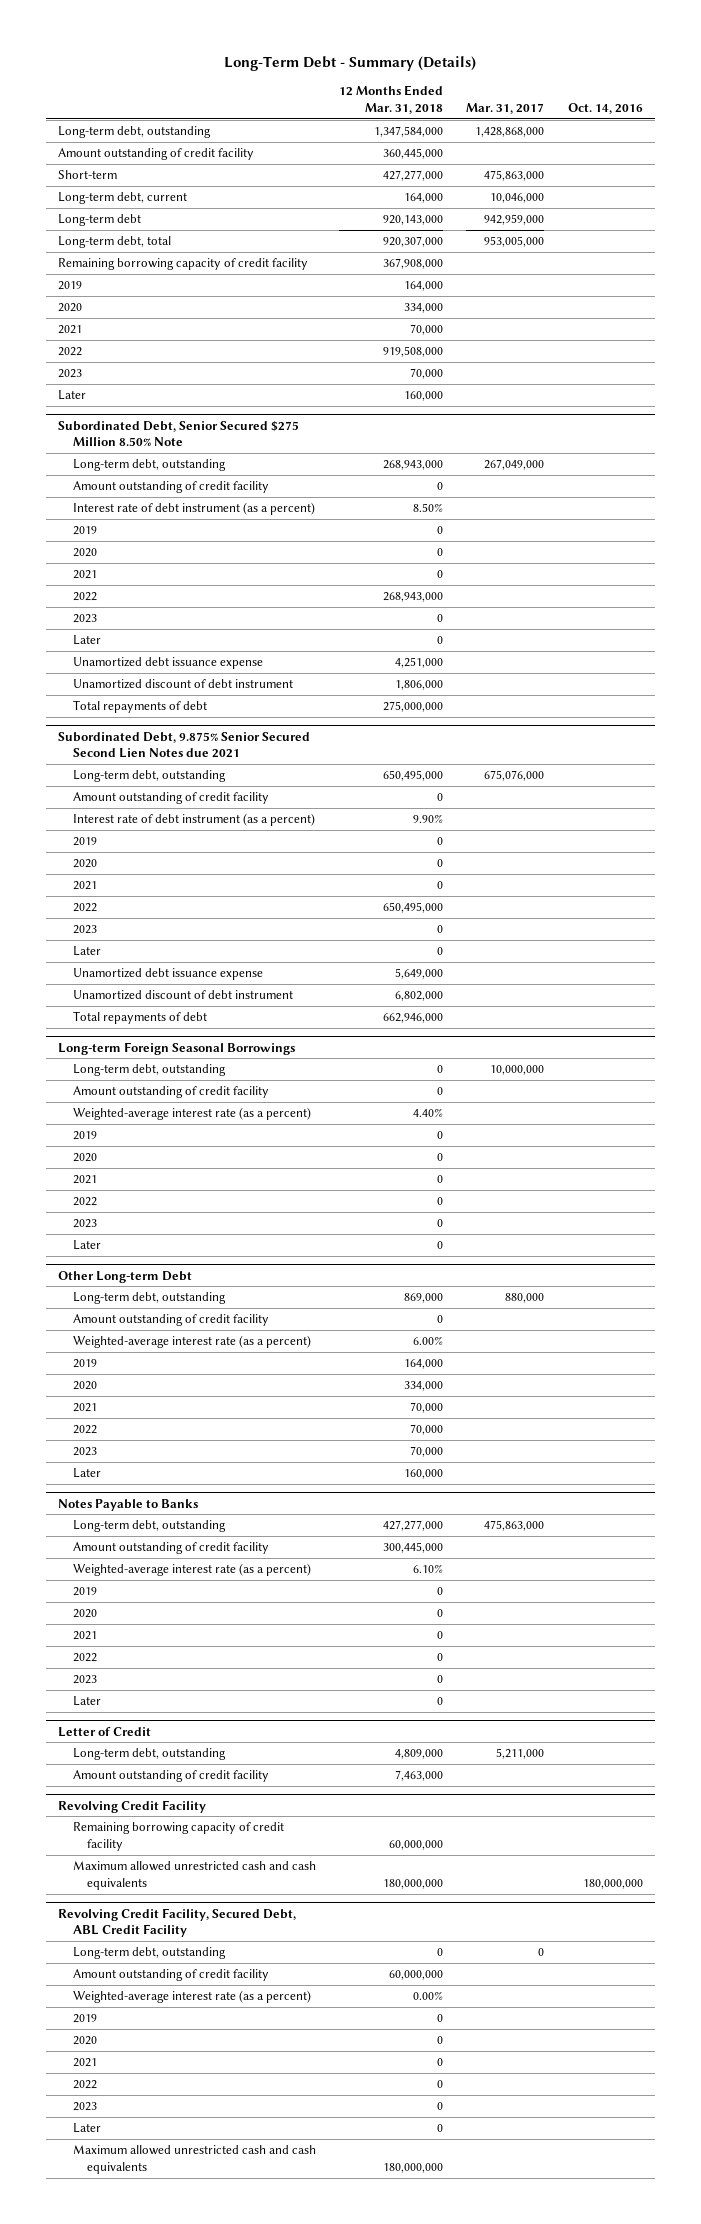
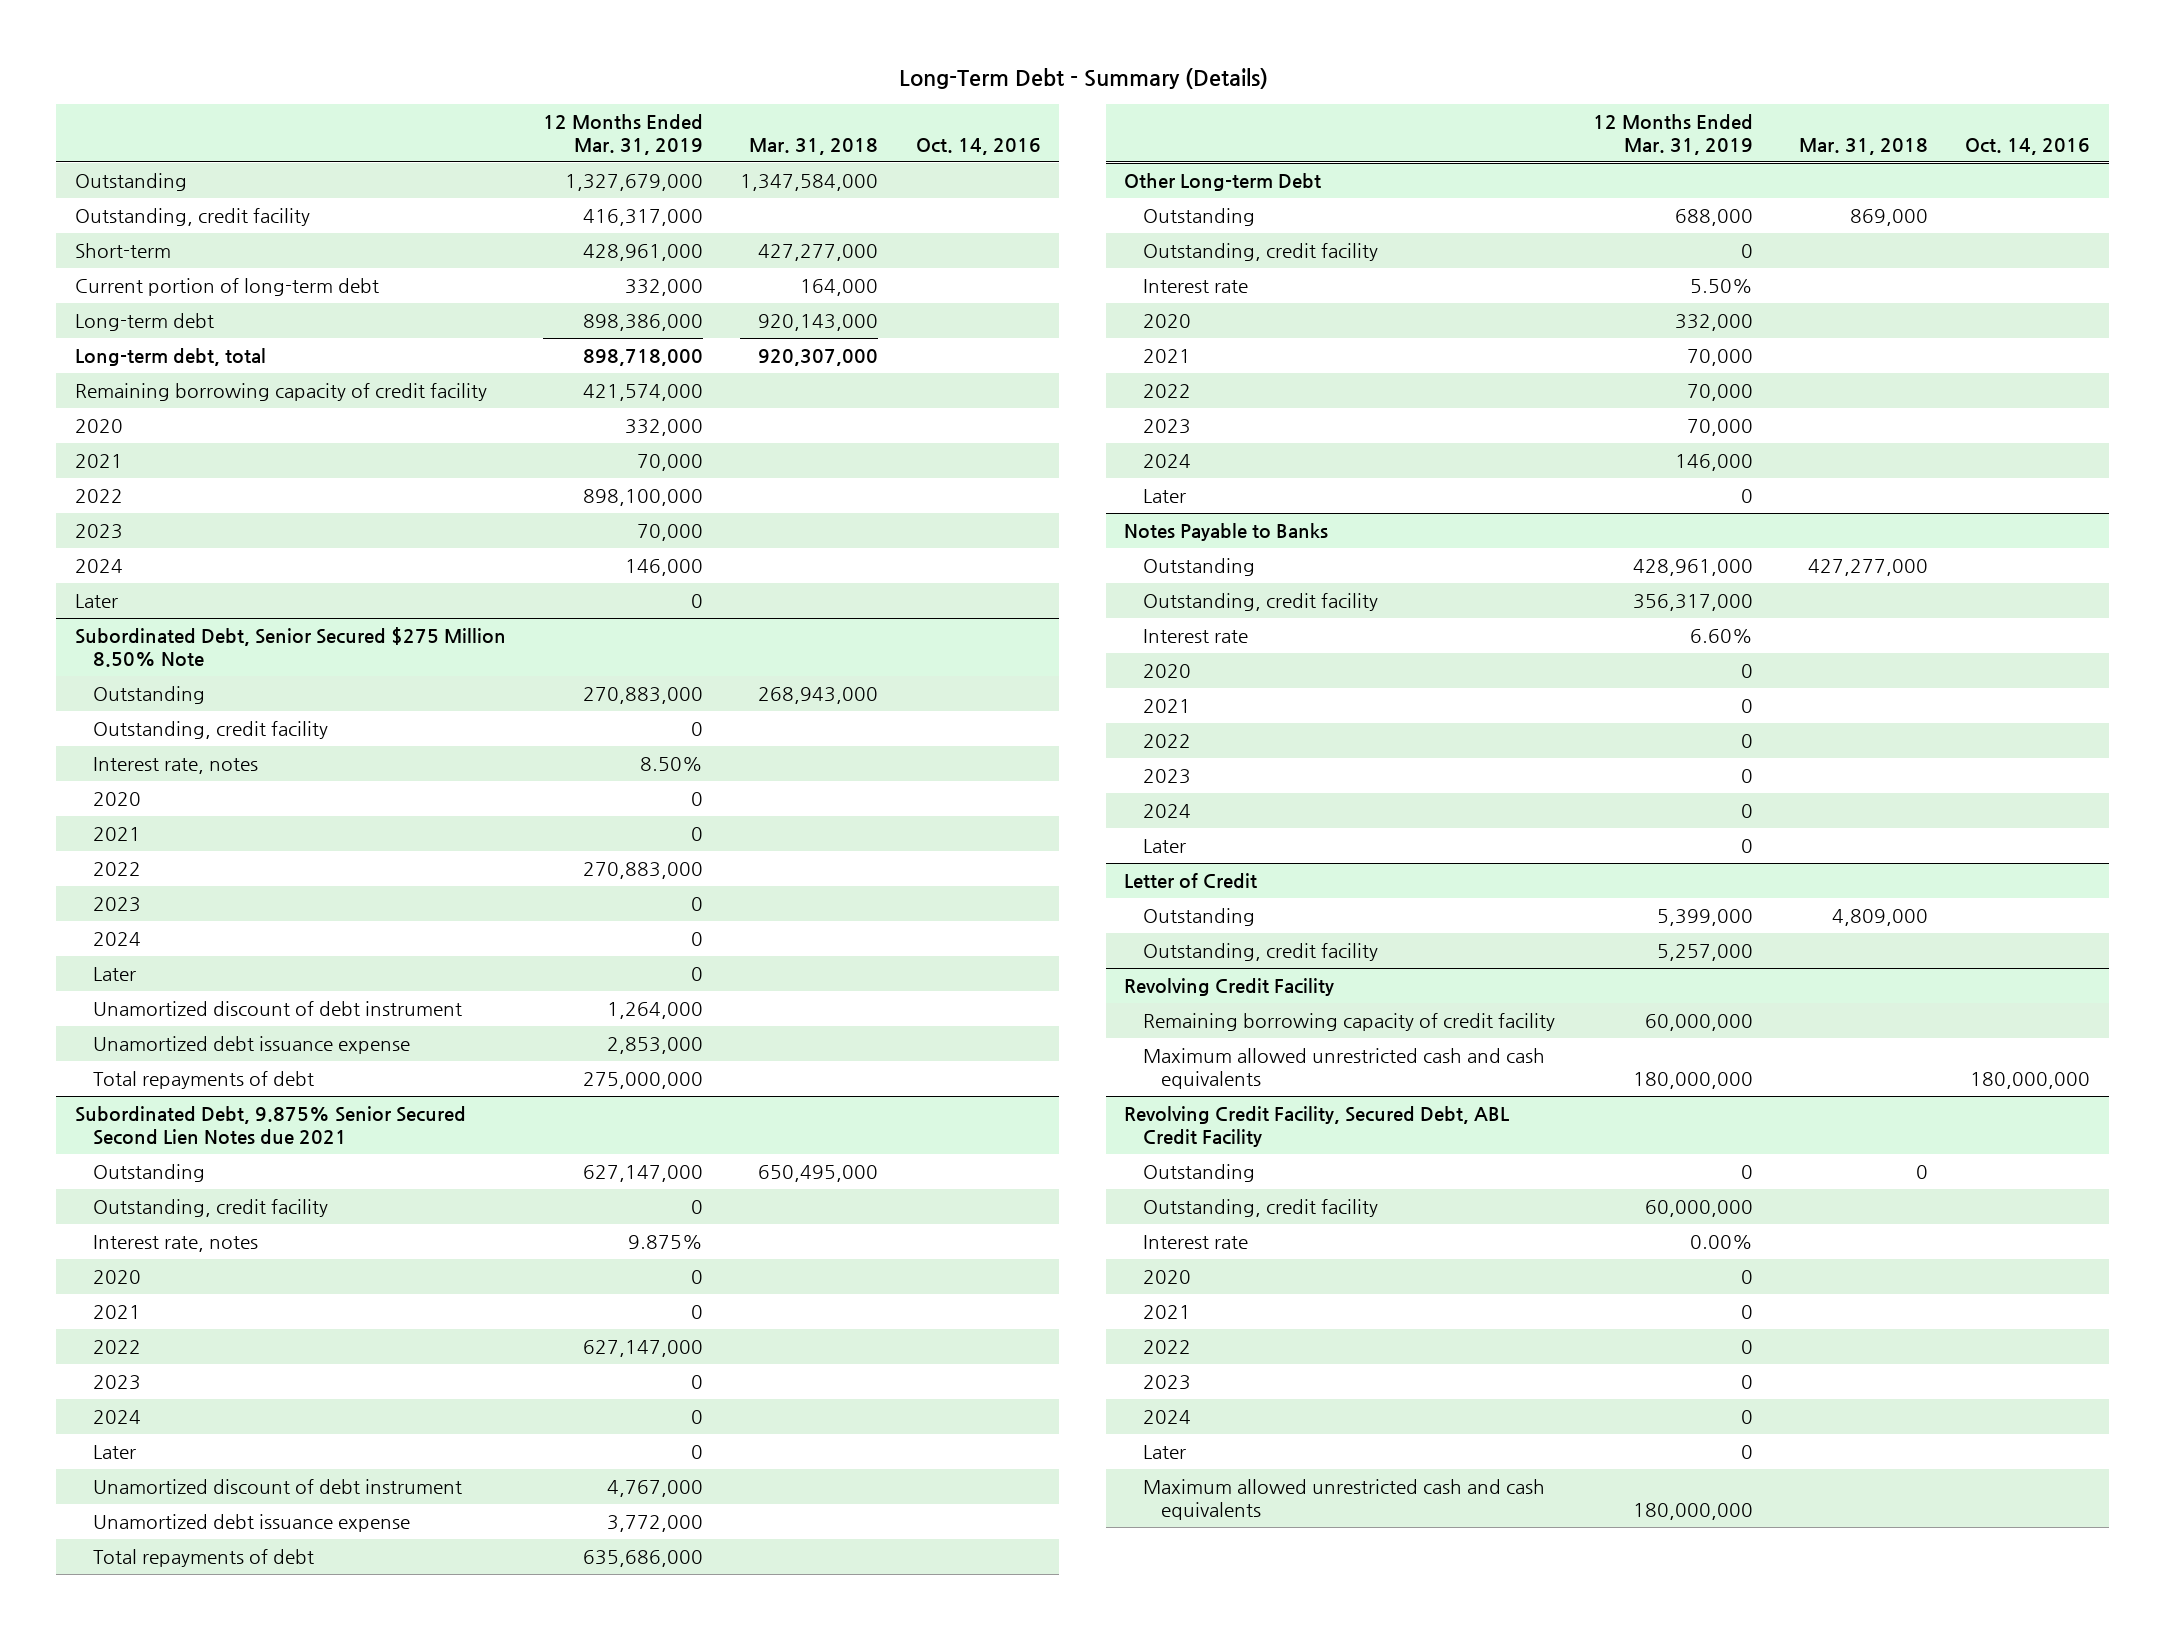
[339,85,444,114] 12 Months Ended Mar. 31, 2018 -> none
[466,102,545,114] Mar. 31, 2017 -> none
none -> [543,113,704,155] 12 Months Ended Mar. 31, 2019
none -> [749,137,879,155] Mar. 31, 2018
[57,126,211,139] Long-term debt, outstanding -> [74,172,187,191] Outstanding
[57,148,254,161] Amount outstanding of credit facility -> [74,207,310,226] Outstanding, credit facility
[57,192,187,205] Long-term debt, current -> [74,277,379,296] Current portion of long-term debt
[57,281,82,291] 2019 -> none
none -> [74,558,123,573] 2024
[72,526,97,536] 2019 -> none
[72,459,226,472] Long-term debt, outstanding -> [92,685,205,704] Outstanding
[72,481,269,494] Amount outstanding of credit facility -> [92,720,328,739] Outstanding, credit facility
[72,502,315,516] Interest rate of debt instrument (as a percent) -> [92,756,258,774] Interest rate, notes
none -> [92,931,141,946] 2024
[72,657,263,670] Unamortized debt issuance expense -> [92,1035,410,1054] Unamortized debt issuance expense
[72,837,97,847] 2019 -> none
[72,770,226,783] Long-term debt, outstanding -> [92,1163,205,1182] Outstanding
[72,792,269,805] Amount outstanding of credit facility -> [92,1198,328,1217] Outstanding, credit facility
[72,813,315,827] Interest rate of debt instrument (as a percent) -> [92,1234,258,1252] Interest rate, notes
none -> [92,1409,141,1424] 2024
[72,968,263,981] Unamortized debt issuance expense -> [92,1513,410,1532] Unamortized debt issuance expense
[57,1041,295,1055] Long-term Foreign Seasonal Borrowings -> none
[72,1064,226,1077] Long-term debt, outstanding -> none
[72,1086,269,1099] Amount outstanding of credit facility -> none
[72,1107,311,1121] Weighted-average interest rate (as a percent) -> none
[72,1131,97,1141] 2019 -> none
[72,1153,97,1163] 2020 -> none
[72,1175,97,1185] 2021 -> none
[72,1197,97,1207] 2022 -> none
[72,1219,97,1229] 2023 -> none
[72,1240,101,1251] Later -> none
[72,1359,97,1369] 2019 -> none
[72,1292,226,1305] Long-term debt, outstanding -> [1142,207,1255,226] Outstanding
[72,1314,269,1327] Amount outstanding of credit facility -> [1142,242,1378,261] Outstanding, credit facility
[72,1335,311,1349] Weighted-average interest rate (as a percent) -> [1142,278,1248,293] Interest rate
none -> [1142,453,1191,468] 2024
[72,1587,97,1597] 2019 -> none
[72,1520,226,1533] Long-term debt, outstanding -> [1142,557,1255,576] Outstanding
[72,1542,269,1555] Amount outstanding of credit facility -> [1142,592,1378,611] Outstanding, credit facility
[72,1563,311,1577] Weighted-average interest rate (as a percent) -> [1142,628,1248,643] Interest rate
none -> [1142,803,1191,818] 2024
[72,1748,226,1761] Long-term debt, outstanding -> [1142,907,1255,926] Outstanding
[72,1770,269,1783] Amount outstanding of credit facility -> [1142,942,1378,961] Outstanding, credit facility
[72,2014,97,2024] 2019 -> none
[72,1947,226,1960] Long-term debt, outstanding -> [1142,1163,1255,1182] Outstanding
[72,1969,269,1982] Amount outstanding of credit facility -> [1142,1198,1378,1217] Outstanding, credit facility
[72,1990,311,2004] Weighted-average interest rate (as a percent) -> [1142,1234,1248,1249] Interest rate
none -> [1142,1409,1191,1424] 2024

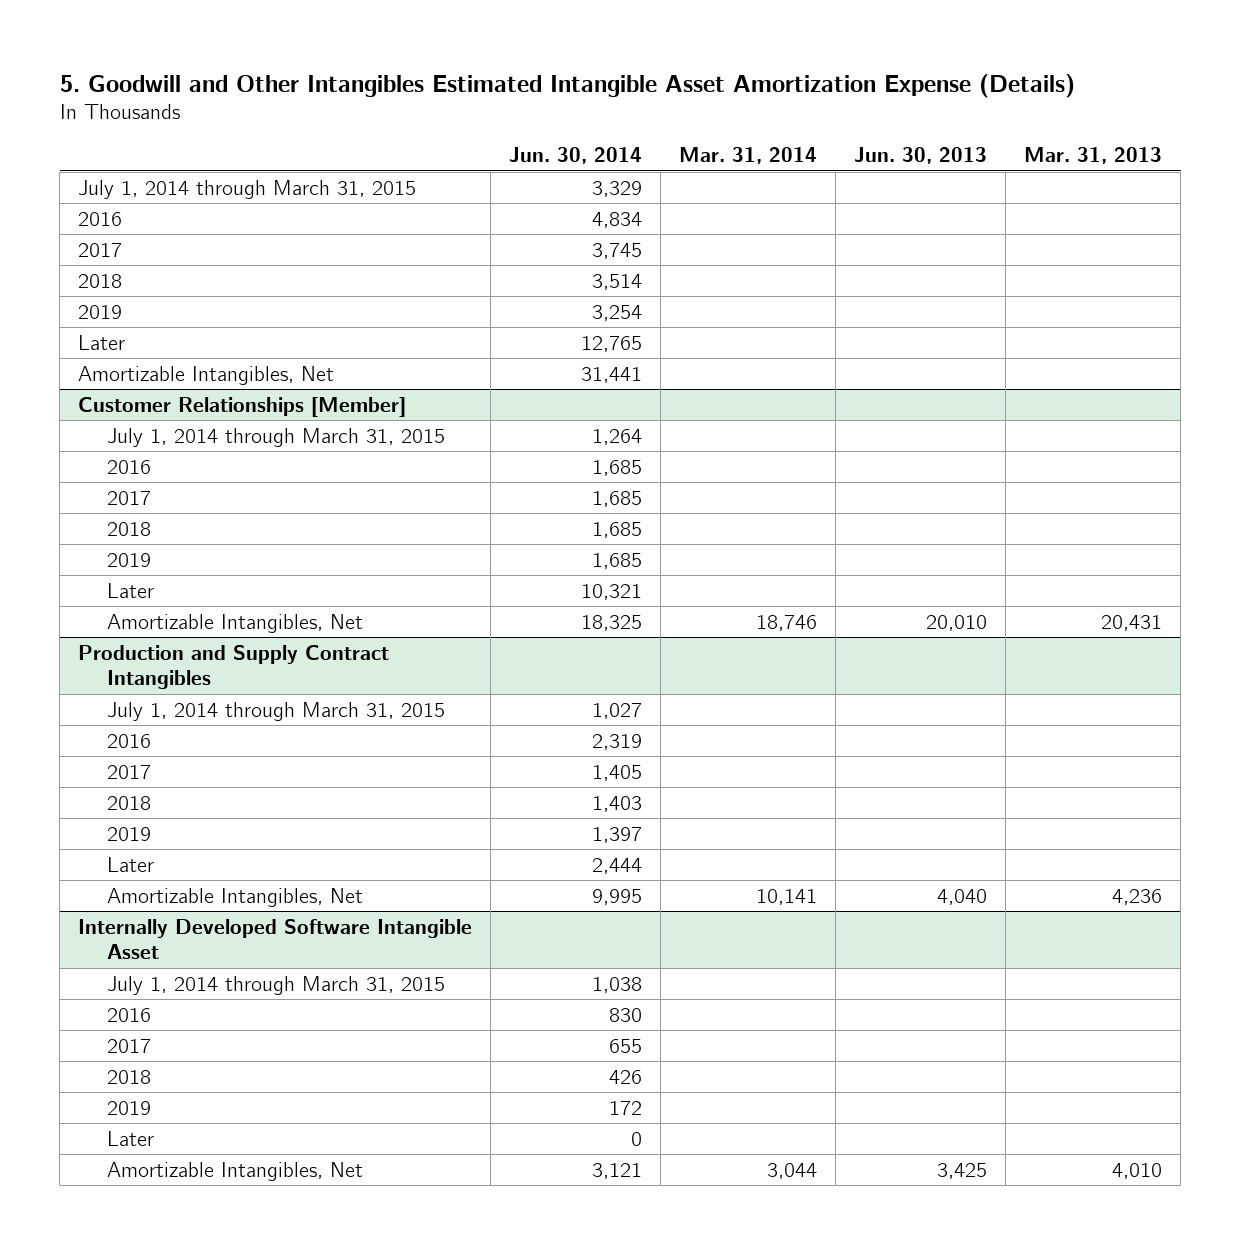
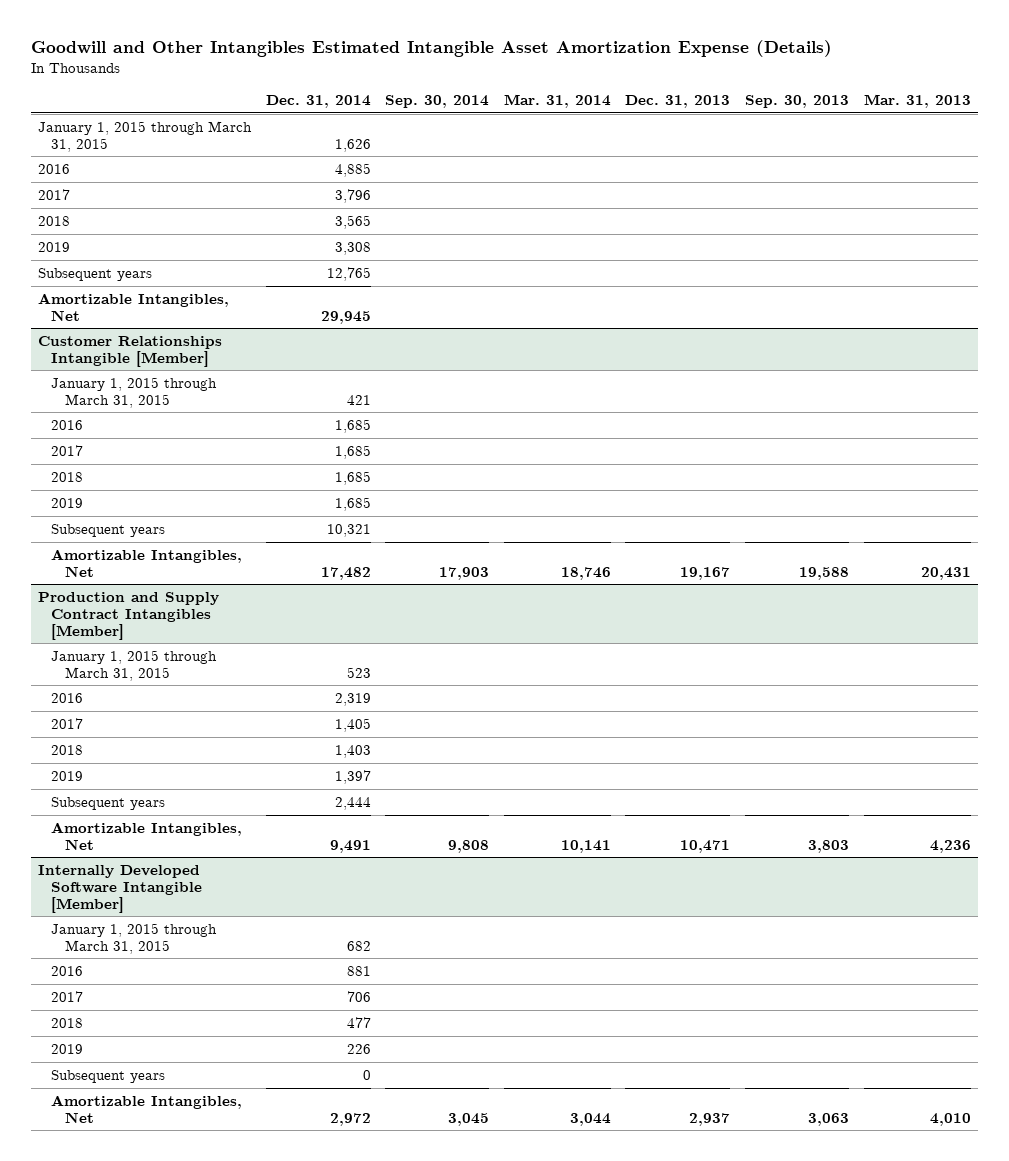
[59,73,1075,98] 5. Goodwill and Other Intangibles Estimated Intangible Asset Amortization Expense (Details) -> [30,40,832,58] Goodwill and Other Intangibles Estimated Intangible Asset Amortization Expense (Details)
[509,147,643,165] Jun. 30, 2014 -> none
[854,147,988,165] Jun. 30, 2013 -> none
none -> [265,95,371,109] Dec. 31, 2014
none -> [385,95,490,109] Sep. 30, 2014
none -> [625,95,731,109] Dec. 31, 2013
none -> [745,95,850,109] Sep. 30, 2013
[78,179,417,199] July 1, 2014 through March 31, 2015 -> [37,120,252,152] January 1, 2015 through March 31, 2015
[78,334,126,350] Later -> [37,267,152,281] Subsequent years
[78,396,407,417] Customer Relationships [Member] -> [37,335,222,367] Customer Relationships Intangible [Member]
[106,427,445,447] July 1, 2014 through March 31, 2015 -> [51,376,218,408] January 1, 2015 through March 31, 2015
[106,582,154,598] Later -> [51,523,166,537] Subsequent years
[78,644,390,690] Production and Supply Contract Intangibles -> [37,591,219,640] Production and Supply Contract Intangibles [Member]
[106,701,445,721] July 1, 2014 through March 31, 2015 -> [51,649,218,681] January 1, 2015 through March 31, 2015
[106,856,154,872] Later -> [51,796,166,810] Subsequent years
[78,918,473,960] Internally Developed Software Intangible Asset -> [37,864,203,913] Internally Developed Software Intangible [Member]
[106,975,445,995] July 1, 2014 through March 31, 2015 -> [51,922,218,954] January 1, 2015 through March 31, 2015
[106,1130,154,1146] Later -> [51,1069,166,1083] Subsequent years

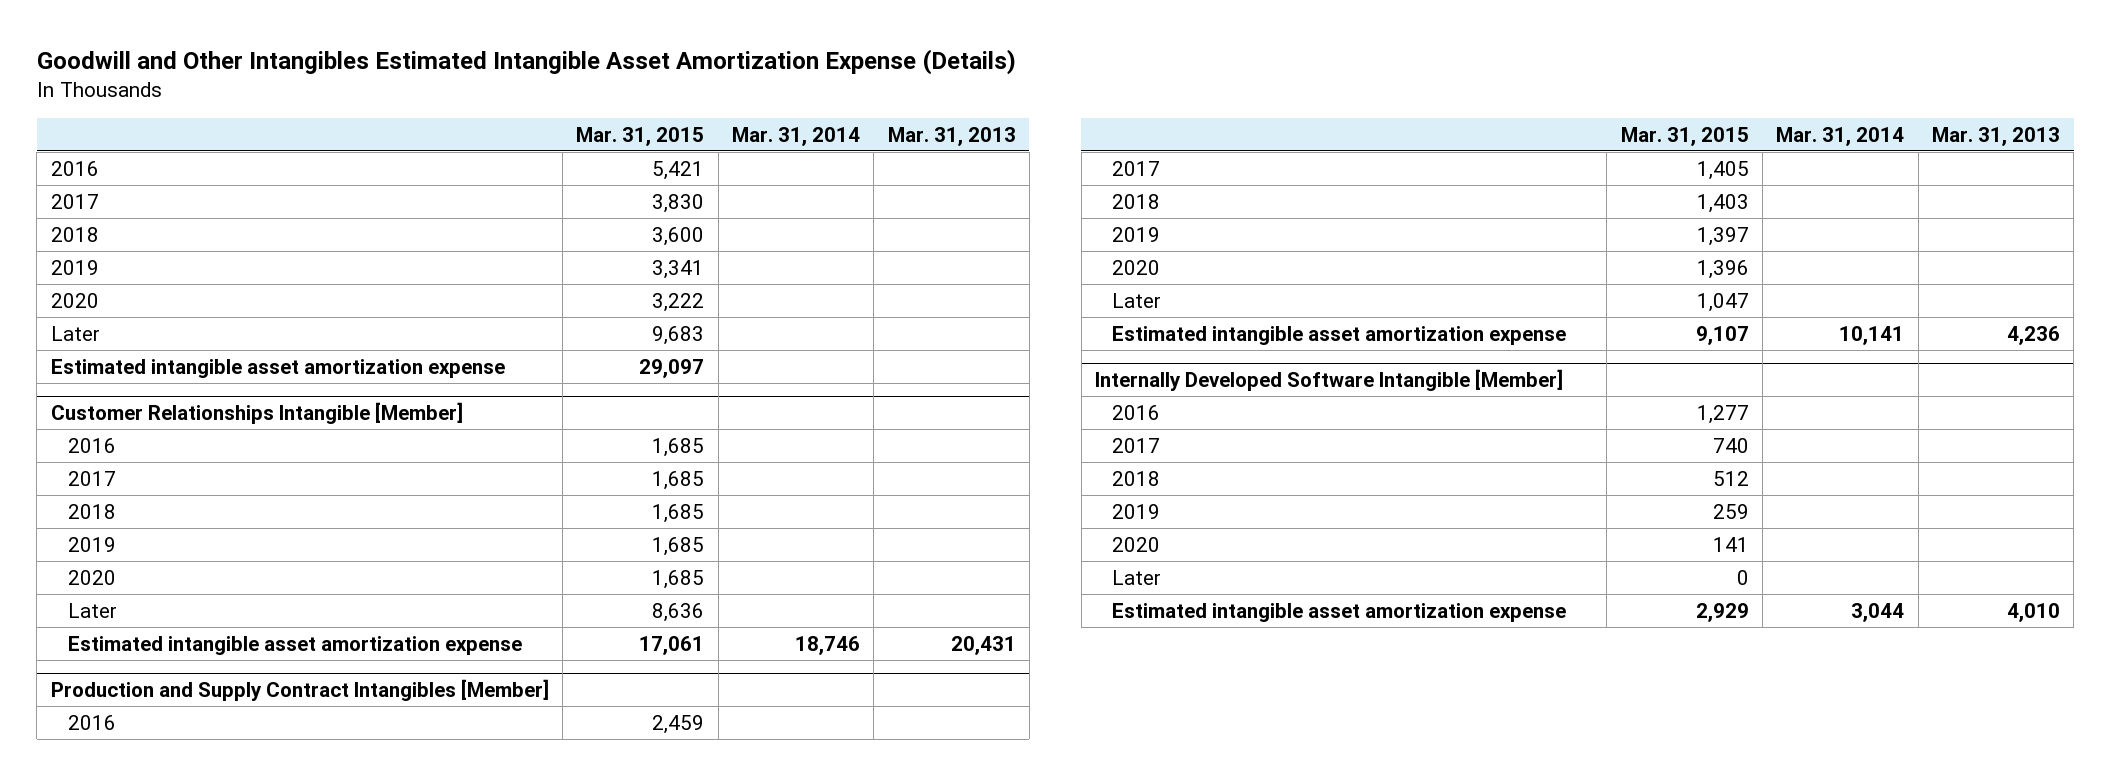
[265,95,371,109] Dec. 31, 2014 -> none
[385,95,490,109] Sep. 30, 2014 -> none
[625,95,731,109] Dec. 31, 2013 -> none
[745,95,850,109] Sep. 30, 2013 -> none
none -> [576,126,705,146] Mar. 31, 2015
[37,120,252,152] January 1, 2015 through March 31, 2015 -> none
none -> [50,292,99,308] 2020
[37,267,152,281] Subsequent years -> [50,325,100,341] Later
[37,292,229,321] Amortizable Intangibles, Net -> [50,358,505,378] Estimated intangible asset amortization expense
[51,376,218,408] January 1, 2015 through March 31, 2015 -> none
none -> [67,569,116,585] 2020
[51,523,166,537] Subsequent years -> [67,602,117,618] Later
[51,548,243,577] Amortizable Intangibles, Net -> [67,635,522,655] Estimated intangible asset amortization expense
[51,649,218,681] January 1, 2015 through March 31, 2015 -> none
none -> [1112,259,1161,275] 2020
[51,796,166,810] Subsequent years -> [1112,292,1162,308] Later
[51,821,243,850] Amortizable Intangibles, Net -> [1112,325,1567,345] Estimated intangible asset amortization expense
[51,922,218,954] January 1, 2015 through March 31, 2015 -> none
none -> [1112,536,1161,552] 2020
[51,1069,166,1083] Subsequent years -> [1112,569,1162,585] Later
[51,1094,243,1123] Amortizable Intangibles, Net -> [1112,602,1567,622] Estimated intangible asset amortization expense

